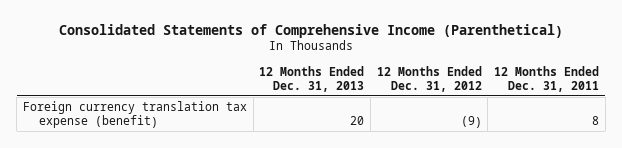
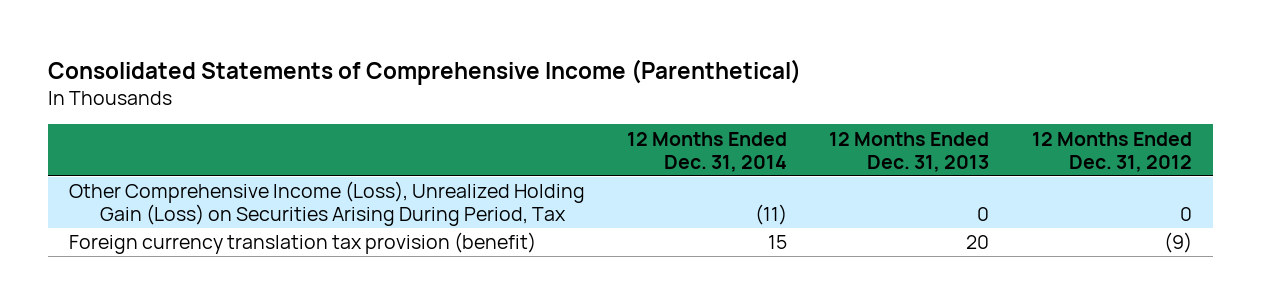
[493,65,599,93] 12 Months Ended Dec. 31, 2011 -> none
none -> [627,131,788,172] 12 Months Ended Dec. 31, 2014
none -> [69,181,586,227] Other Comprehensive Income (Loss), Unrealized Holding Gain (Loss) on Securities Arising During Period, Tax
[22,100,247,129] Foreign currency translation tax expense (benefit) -> [69,232,537,255] Foreign currency translation tax provision (benefit)

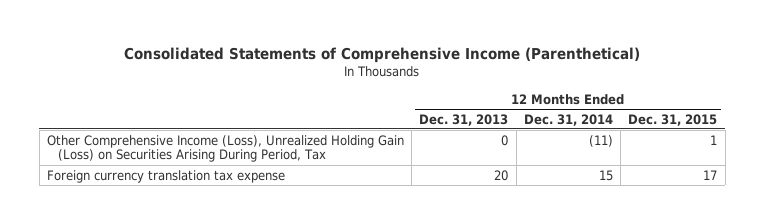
[1031,131,1192,172] 12 Months Ended Dec. 31, 2012 -> none
none -> [628,113,718,126] Dec. 31, 2015
[69,232,537,255] Foreign currency translation tax provision (benefit) -> [46,169,285,183] Foreign currency translation tax expense

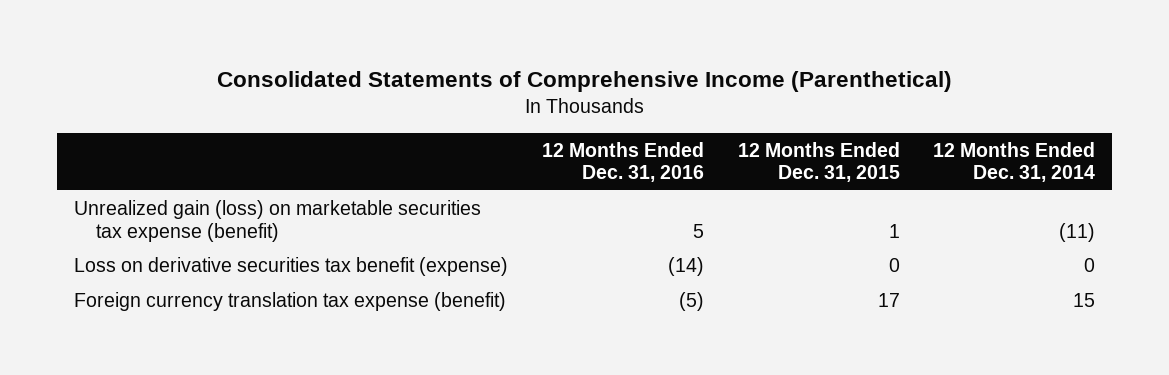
[419,113,509,126] Dec. 31, 2013 -> none
none -> [541,141,704,183] 12 Months Ended Dec. 31, 2016
[46,134,404,163] Other Comprehensive Income (Loss), Unrealized Holding Gain (Loss) on Securities Arising During Period, Tax -> [73,200,481,242] Unrealized gain (loss) on marketable securities tax expense (benefit)
none -> [73,257,508,277] Loss on derivative securities tax benefit (expense)
[46,169,285,183] Foreign currency translation tax expense -> [73,292,506,312] Foreign currency translation tax expense (benefit)

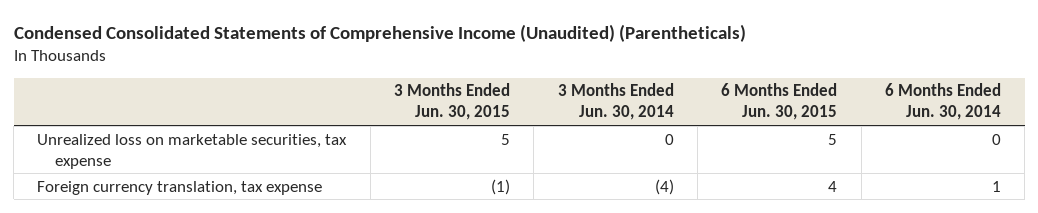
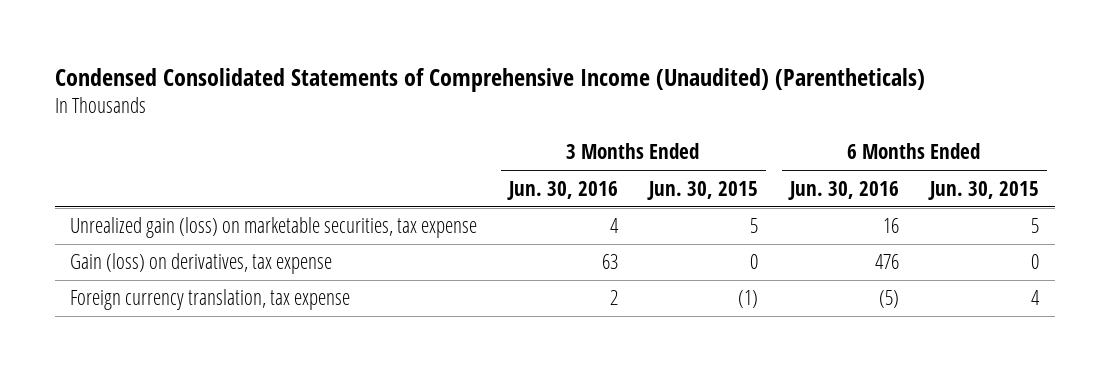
[557,83,674,121] 3 Months Ended Jun. 30, 2014 -> none
[884,83,1001,121] 6 Months Ended Jun. 30, 2014 -> none
none -> [506,180,618,200] Jun. 30, 2016
none -> [787,180,899,200] Jun. 30, 2016
[37,133,348,169] Unrealized loss on marketable securities, tax expense -> [70,217,478,239] Unrealized gain (loss) on marketable securities, tax expense
none -> [70,253,333,275] Gain (loss) on derivatives, tax expense

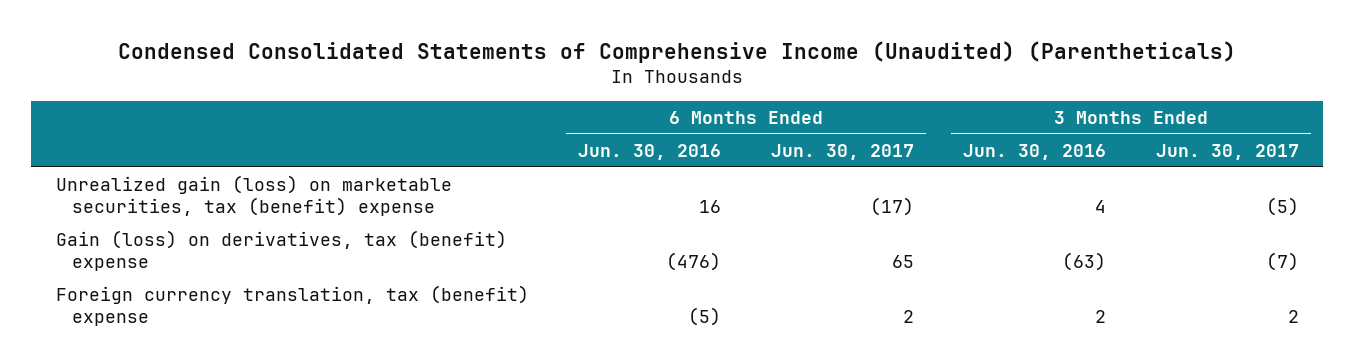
[647,180,759,200] Jun. 30, 2015 -> none
[928,180,1040,200] Jun. 30, 2015 -> none
none -> [770,143,914,160] Jun. 30, 2017
none -> [1155,143,1299,160] Jun. 30, 2017
[70,217,478,239] Unrealized gain (loss) on marketable securities, tax expense -> [56,175,453,216] Unrealized gain (loss) on marketable securities, tax (benefit) expense
[70,253,333,275] Gain (loss) on derivatives, tax expense -> [56,230,508,271] Gain (loss) on derivatives, tax (benefit) expense
[601,254,618,270] 63 -> [1062,251,1107,271] (63)
[874,254,899,270] 476 -> [666,251,722,271] (476)
[70,289,351,311] Foreign currency translation, tax expense -> [56,285,530,326] Foreign currency translation, tax (benefit) expense

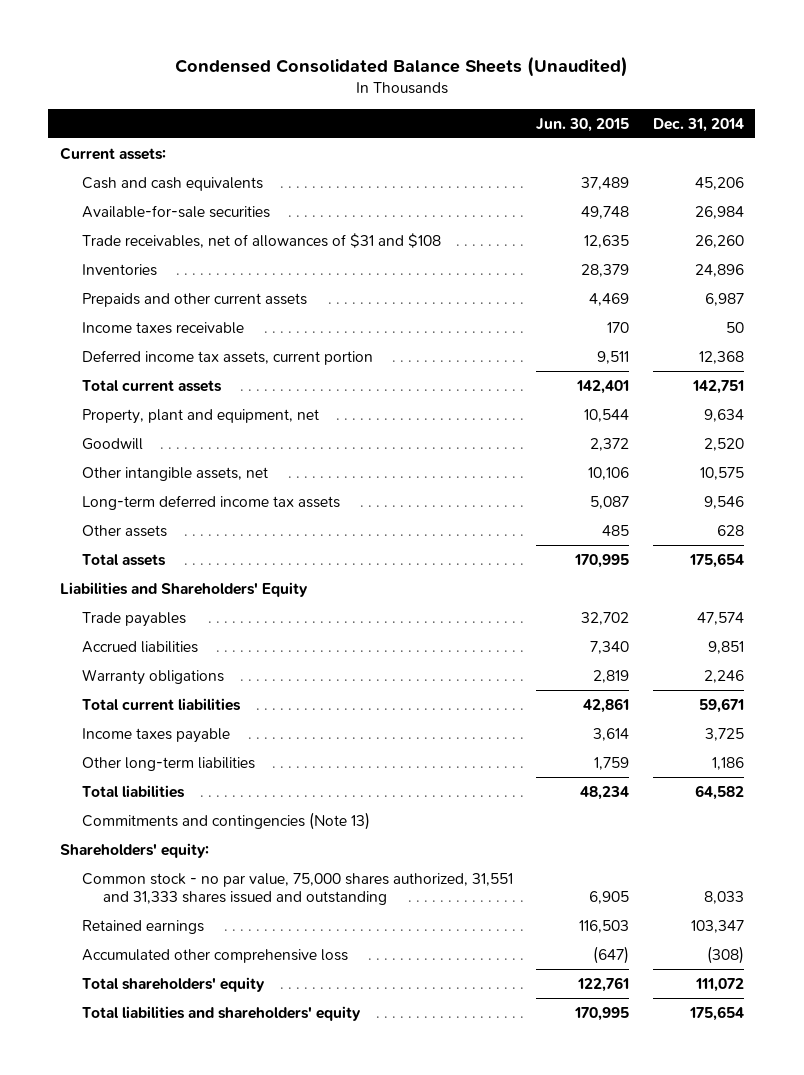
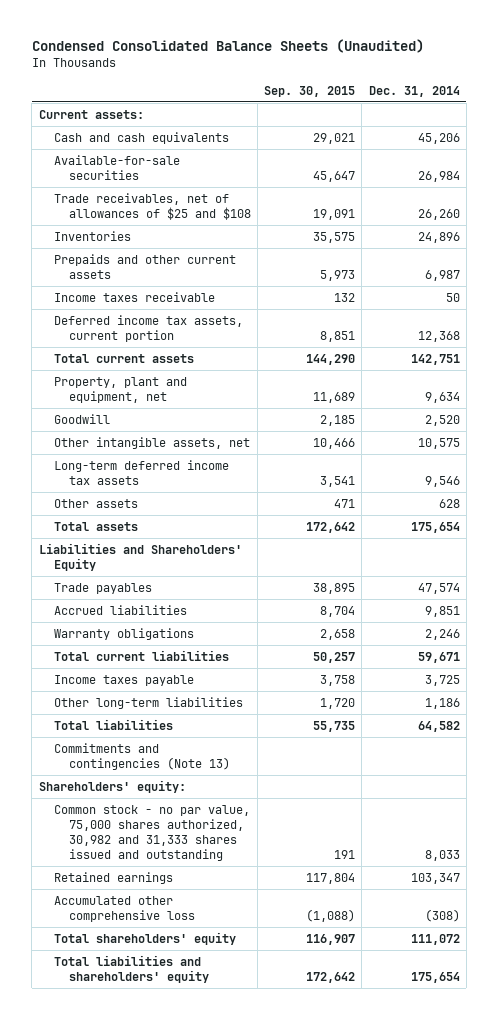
[536,117,630,132] Jun. 30, 2015 -> none
none -> [264,86,356,98] Sep. 30, 2015
[81,232,441,248] Trade receivables, net of allowances of $31 and $108 -> [53,192,251,220] Trade receivables, net of allowances of $25 and $108
[81,872,513,905] Common stock - no par value, 75,000 shares authorized, 31,551 and 31,333 shares issued and outstanding -> [53,804,250,861] Common stock - no par value, 75,000 shares authorized, 30,982 and 31,333 shares issued and outstanding

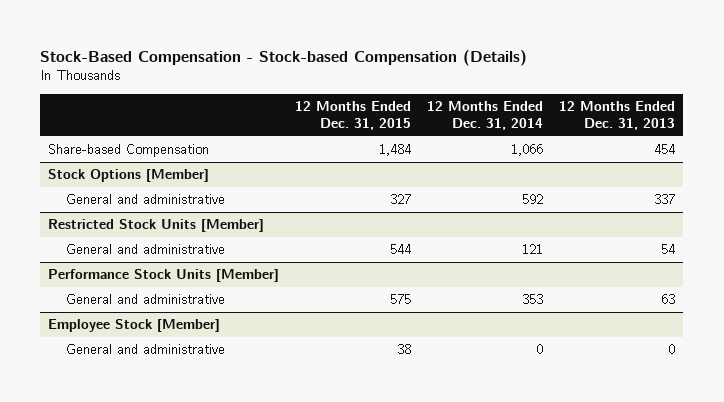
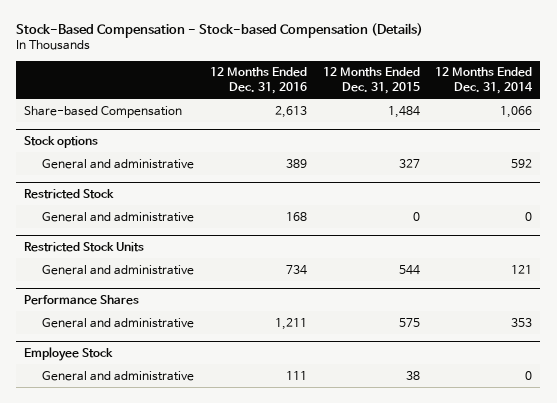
[559,101,676,131] 12 Months Ended Dec. 31, 2013 -> none
none -> [209,67,307,94] 12 Months Ended Dec. 31, 2016
[48,169,210,183] Stock Options [Member] -> [24,135,99,148] Stock options
none -> [24,188,115,199] Restricted Stock
none -> [42,211,195,222] General and administrative
[48,219,265,233] Restricted Stock Units [Member] -> [24,241,145,252] Restricted Stock Units
[48,269,280,283] Performance Stock Units [Member] -> none
none -> [24,294,140,305] Performance Shares
[48,319,221,333] Employee Stock [Member] -> [24,346,114,361] Employee Stock

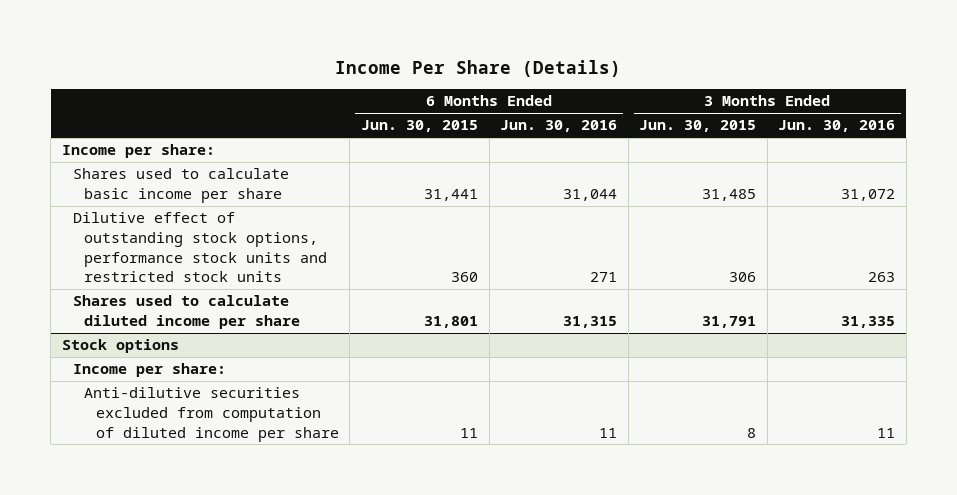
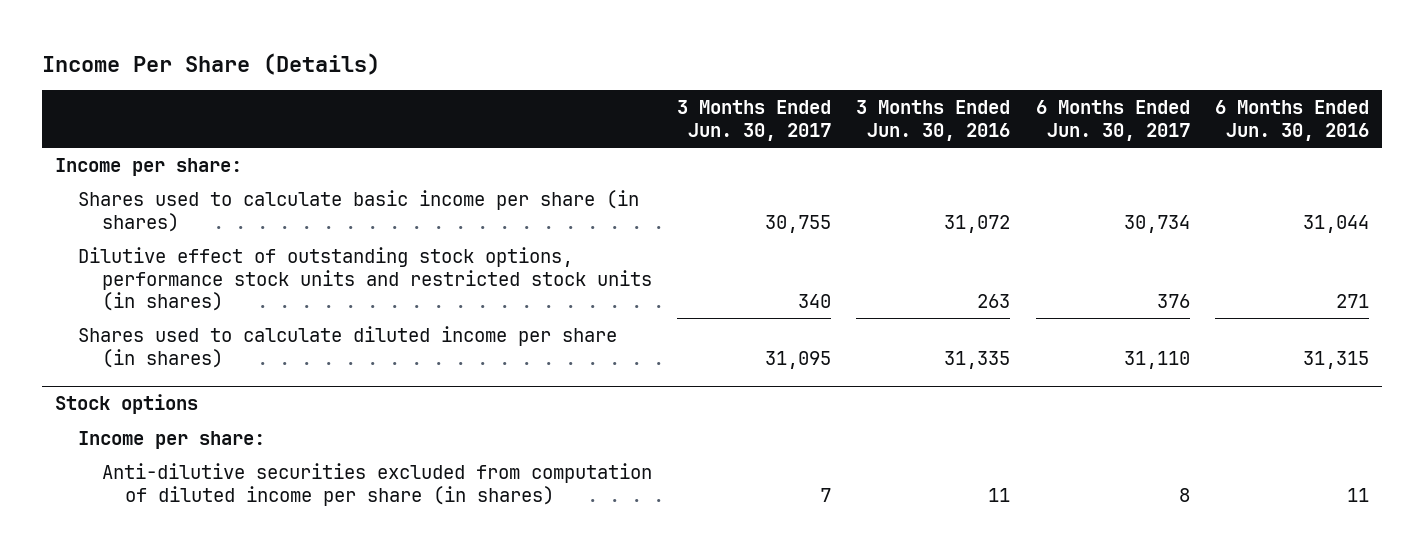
[360,120,478,133] Jun. 30, 2015 -> none
[639,120,757,133] Jun. 30, 2015 -> none
none -> [677,100,832,142] 3 Months Ended Jun. 30, 2017
none -> [1035,100,1190,142] 6 Months Ended Jun. 30, 2017
[73,168,290,204] Shares used to calculate basic income per share -> [78,190,640,232] Shares used to calculate basic income per share (in shares)
[73,212,328,283] Dilutive effect of outstanding stock options, performance stock units and restricted stock units -> [78,247,652,312] Dilutive effect of outstanding stock options, performance stock units and restricted stock units (in shares)
[73,295,301,330] Shares used to calculate diluted income per share -> [78,326,618,368] Shares used to calculate diluted income per share (in shares)
[84,387,339,442] Anti-dilutive securities excluded from computation of diluted income per share -> [101,463,652,506] Anti-dilutive securities excluded from computation of diluted income per share (in shares)

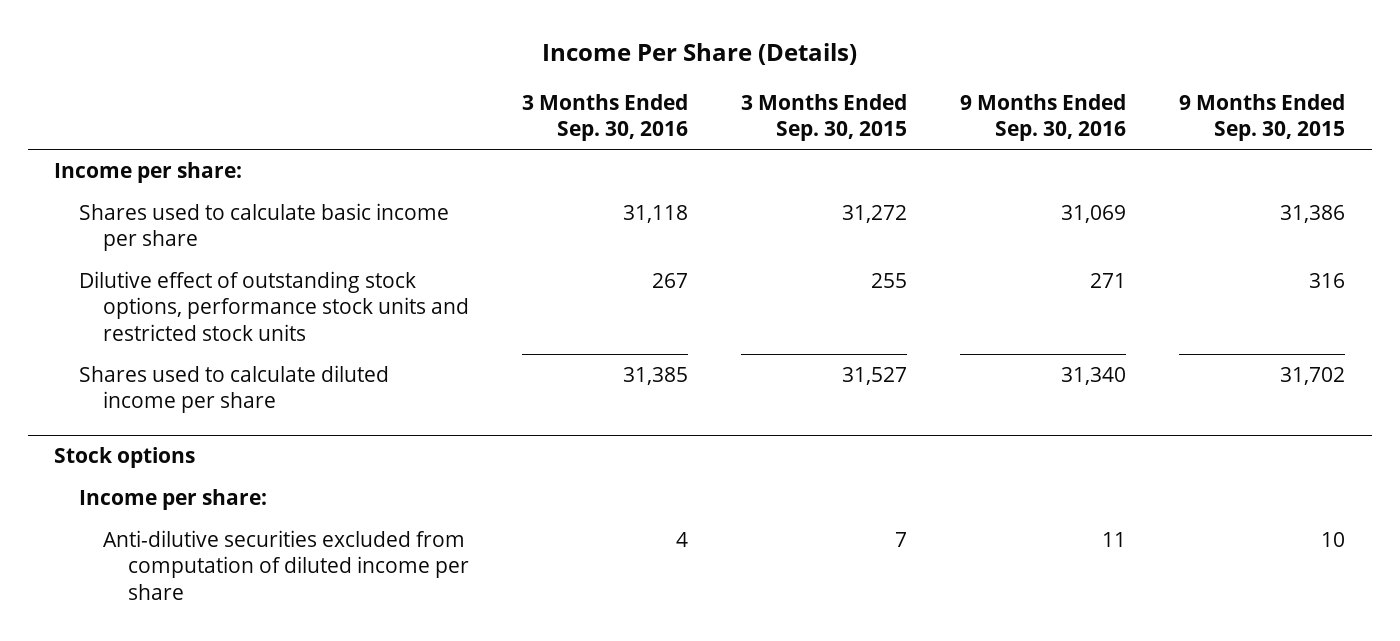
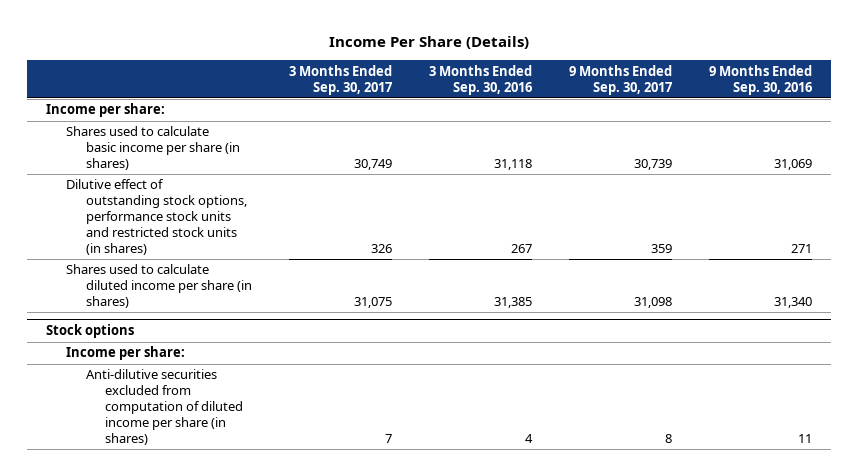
[741,93,908,142] 3 Months Ended Sep. 30, 2015 -> none
[1179,93,1346,142] 9 Months Ended Sep. 30, 2015 -> none
none -> [288,64,392,95] 3 Months Ended Sep. 30, 2017
none -> [569,64,673,95] 9 Months Ended Sep. 30, 2017
[78,203,449,252] Shares used to calculate basic income per share -> [65,126,240,171] Shares used to calculate basic income per share (in shares)
[78,271,470,341] Dilutive effect of outstanding stock options, performance stock units and restricted stock units -> [65,179,247,255] Dilutive effect of outstanding stock options, performance stock units and restricted stock units (in shares)
[78,365,389,414] Shares used to calculate diluted income per share -> [65,264,252,309] Shares used to calculate diluted income per share (in shares)
[103,530,470,600] Anti-dilutive securities excluded from computation of diluted income per share -> [85,369,244,445] Anti-dilutive securities excluded from computation of diluted income per share (in shares)

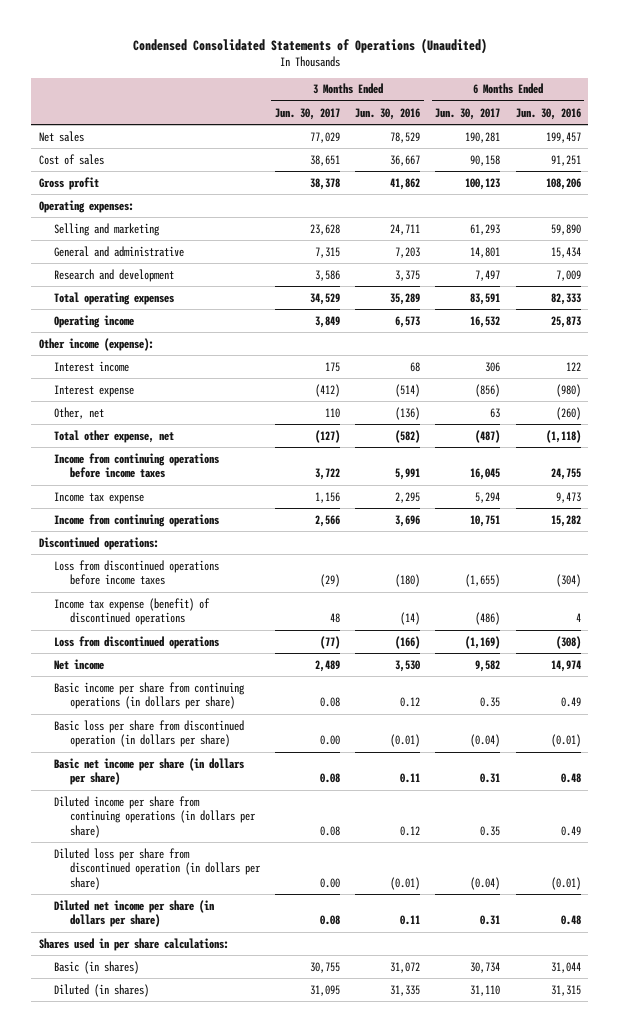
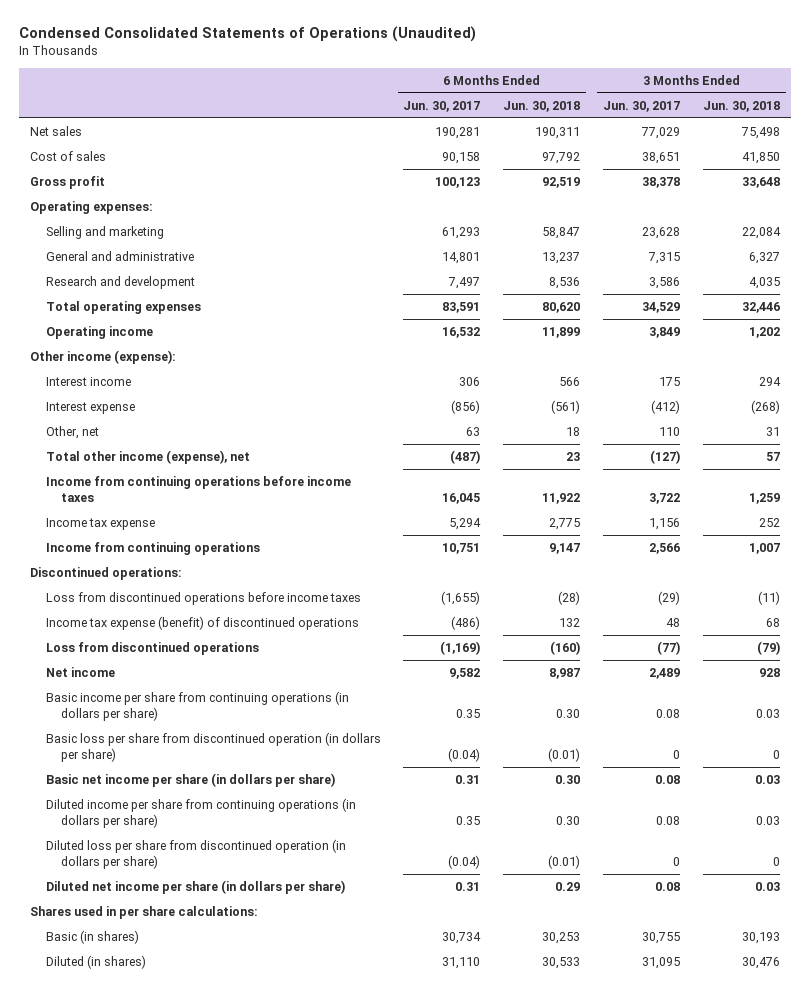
[355,107,421,120] Jun. 30, 2016 -> none
[515,107,581,120] Jun. 30, 2016 -> none
none -> [503,100,581,112] Jun. 30, 2018
none -> [703,100,781,112] Jun. 30, 2018
[54,429,175,443] Total other expense, net -> [45,450,250,465] Total other income (expense), net
[320,735,341,746] 0.00 -> [673,749,681,759] 0
[320,877,341,888] 0.00 -> [673,856,681,866] 0

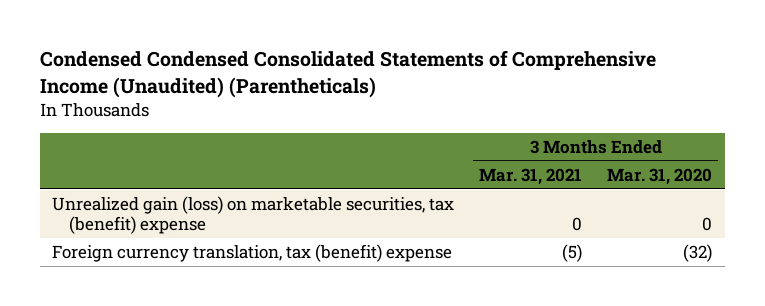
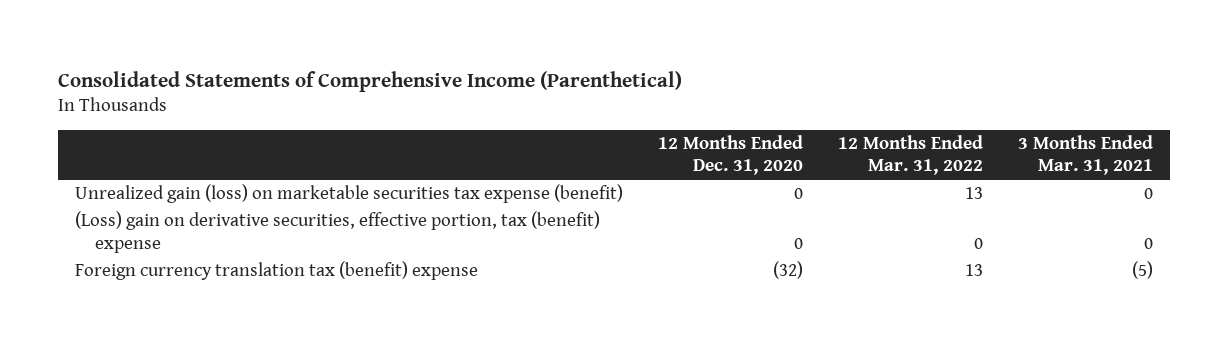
[40,50,657,98] Condensed Condensed Consolidated Statements of Comprehensive Income (Unaudited) (Parentheticals) -> [58,70,683,92] Consolidated Statements of Comprehensive Income (Parenthetical)
[607,167,713,185] Mar. 31, 2020 -> none
none -> [658,135,804,176] 12 Months Ended Dec. 31, 2020
none -> [837,135,983,176] 12 Months Ended Mar. 31, 2022
[52,196,455,235] Unrealized gain (loss) on marketable securities, tax (benefit) expense -> [75,184,624,204] Unrealized gain (loss) on marketable securities tax expense (benefit)
none -> [75,211,601,253] (Loss) gain on derivative securities, effective portion, tax (benefit) expense
[52,244,453,263] Foreign currency translation, tax (benefit) expense -> [75,261,479,281] Foreign currency translation tax (benefit) expense

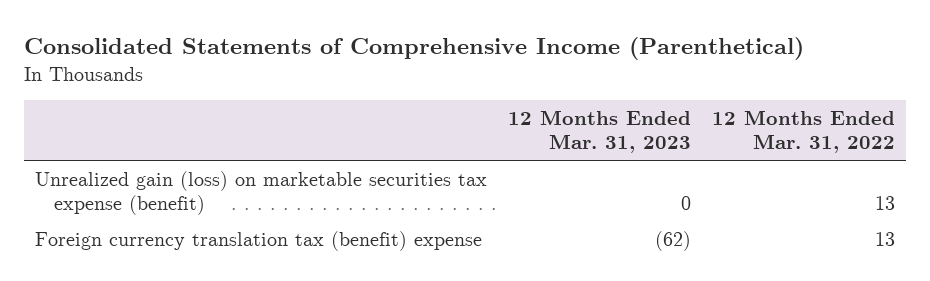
[658,135,804,176] 12 Months Ended Dec. 31, 2020 -> none
[1017,135,1153,176] 3 Months Ended Mar. 31, 2021 -> none
none -> [508,109,692,153] 12 Months Ended Mar. 31, 2023
[75,211,601,253] (Loss) gain on derivative securities, effective portion, tax (benefit) expense -> none

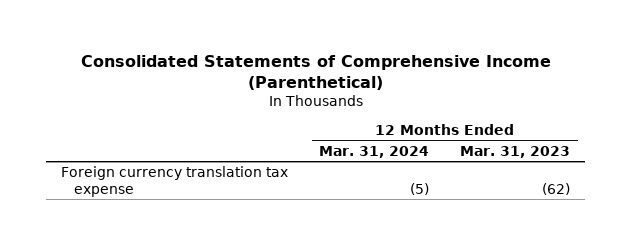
[712,109,896,153] 12 Months Ended Mar. 31, 2022 -> none
none -> [319,145,430,158] Mar. 31, 2024
[34,170,487,215] Unrealized gain (loss) on marketable securities tax expense (benefit) -> none
[34,230,482,251] Foreign currency translation tax (benefit) expense -> [61,166,289,197] Foreign currency translation tax expense

